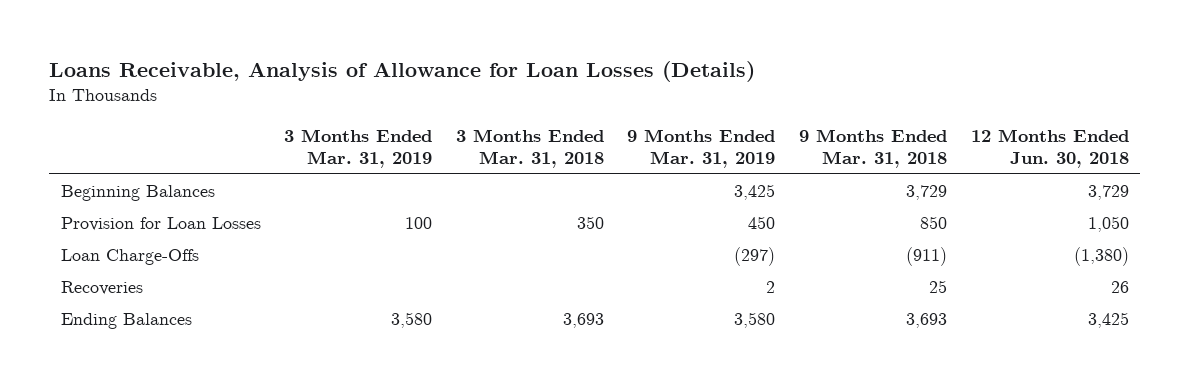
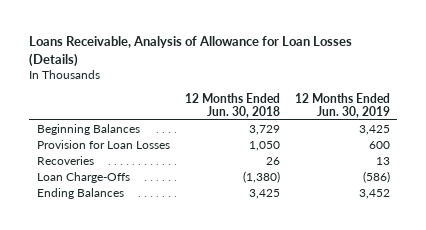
[284,128,433,168] 3 Months Ended Mar. 31, 2019 -> none
[455,128,604,168] 3 Months Ended Mar. 31, 2018 -> none
[627,128,776,168] 9 Months Ended Mar. 31, 2019 -> none
[799,128,948,168] 9 Months Ended Mar. 31, 2018 -> none
none -> [294,92,390,118] 12 Months Ended Jun. 30, 2019
[60,249,199,266] Loan Charge-Offs -> [36,172,130,184] Loan Charge-Offs

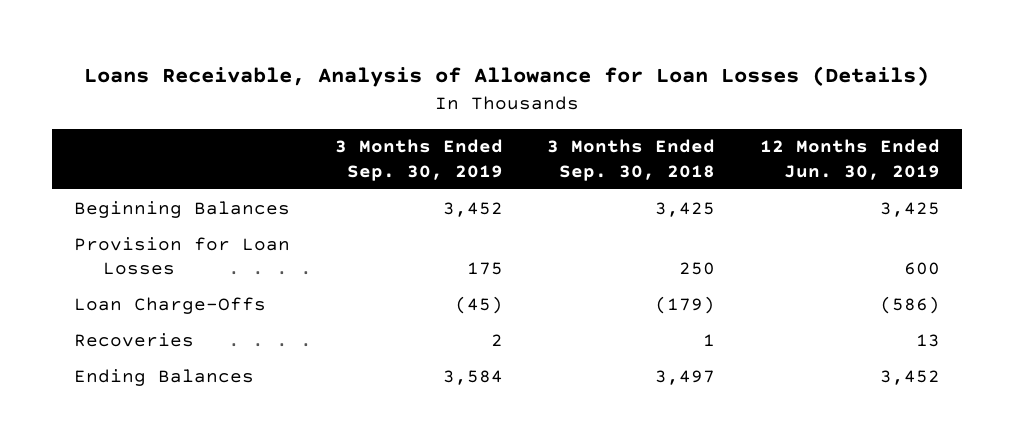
[184,92,280,118] 12 Months Ended Jun. 30, 2018 -> none
none -> [334,139,503,181] 3 Months Ended Sep. 30, 2019
none -> [547,139,716,181] 3 Months Ended Sep. 30, 2018
[36,156,94,166] Recoveries -> [74,332,195,347] Recoveries

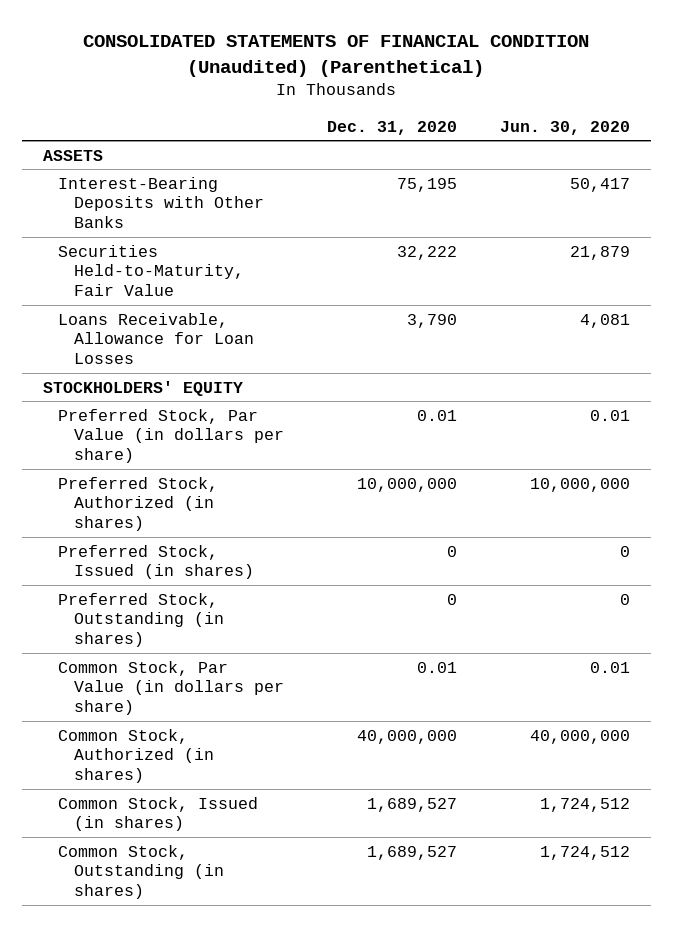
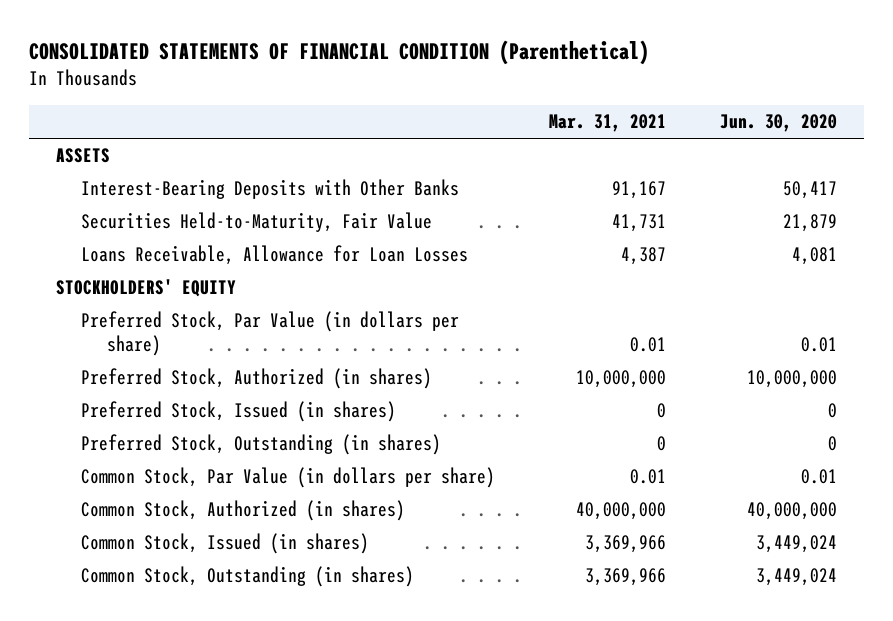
[83,35,590,78] CONSOLIDATED STATEMENTS OF FINANCIAL CONDITION (Unaudited) (Parenthetical) -> [28,39,649,65] CONSOLIDATED STATEMENTS OF FINANCIAL CONDITION (Parenthetical)
[326,120,457,135] Dec. 31, 2020 -> none
none -> [549,114,667,133] Mar. 31, 2021
[539,797,630,812] 1,724,512 -> [756,535,838,554] 3,449,024
[539,845,630,860] 1,724,512 -> [756,568,838,587] 3,449,024

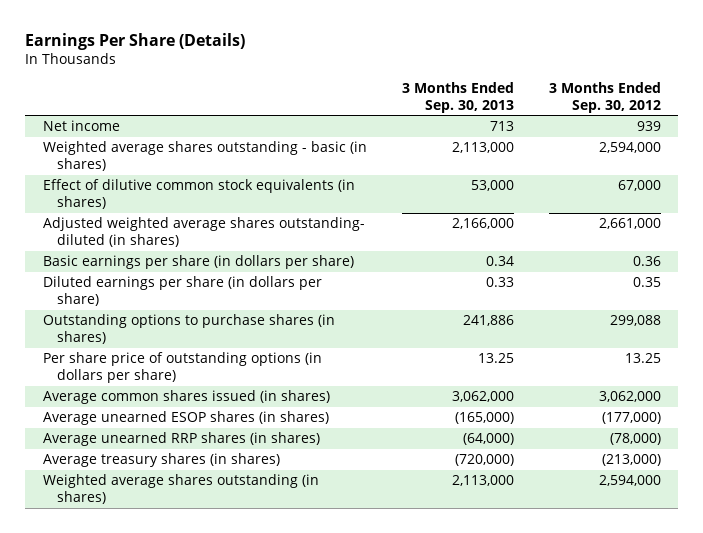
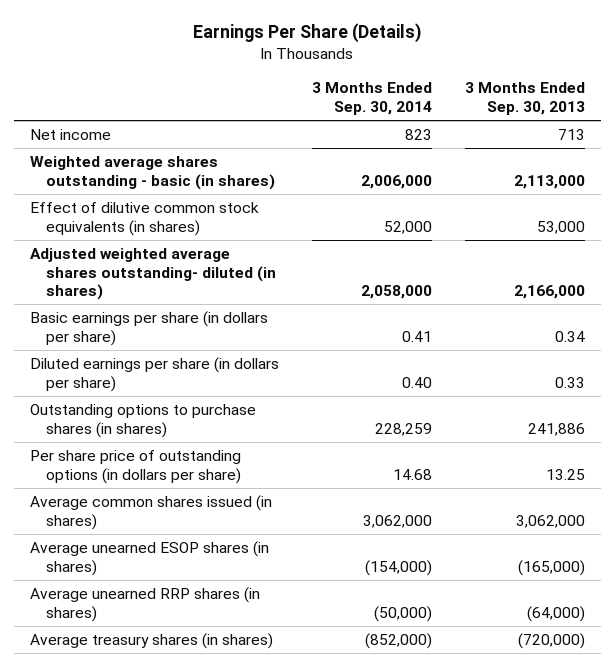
[548,81,661,113] 3 Months Ended Sep. 30, 2012 -> none
none -> [311,82,432,115] 3 Months Ended Sep. 30, 2014
[42,474,319,505] Weighted average shares outstanding (in shares) -> none

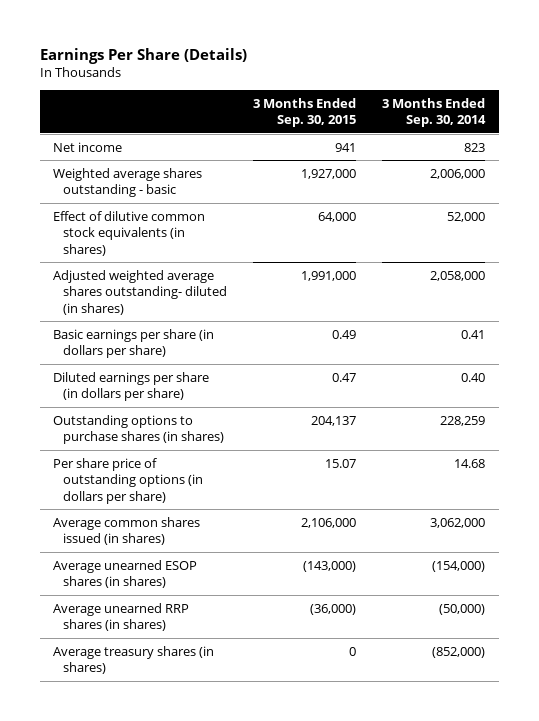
[464,82,585,115] 3 Months Ended Sep. 30, 2013 -> none
none -> [253,97,357,128] 3 Months Ended Sep. 30, 2015
[30,156,275,190] Weighted average shares outstanding - basic (in shares) -> [53,167,203,198] Weighted average shares outstanding - basic

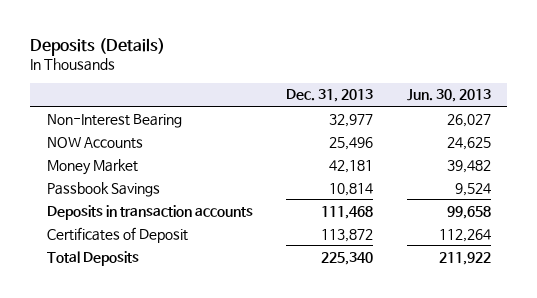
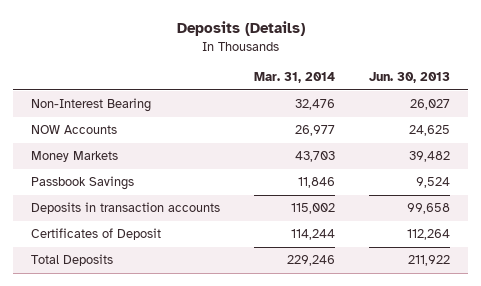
[286,89,374,103] Dec. 31, 2013 -> none
none -> [254,72,336,84] Mar. 31, 2014
[46,158,138,175] Money Market -> [30,151,118,163] Money Markets

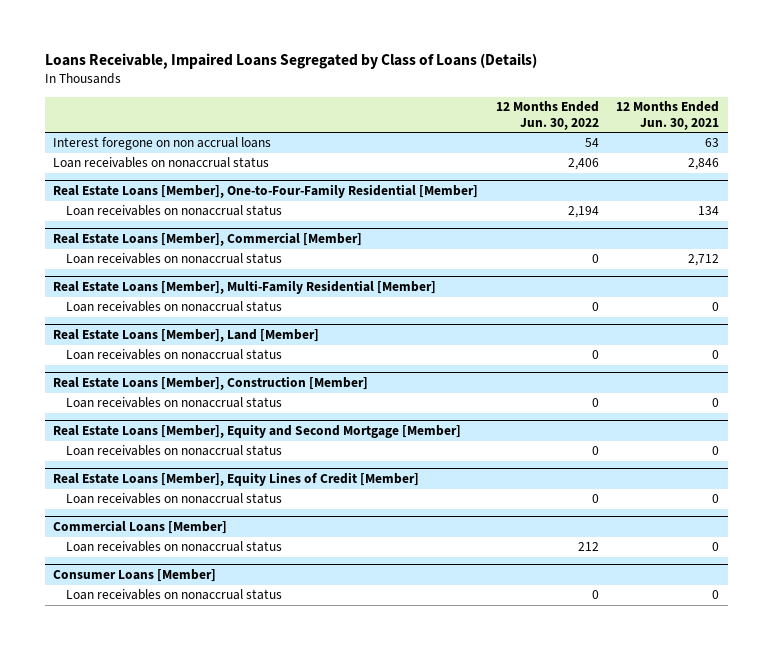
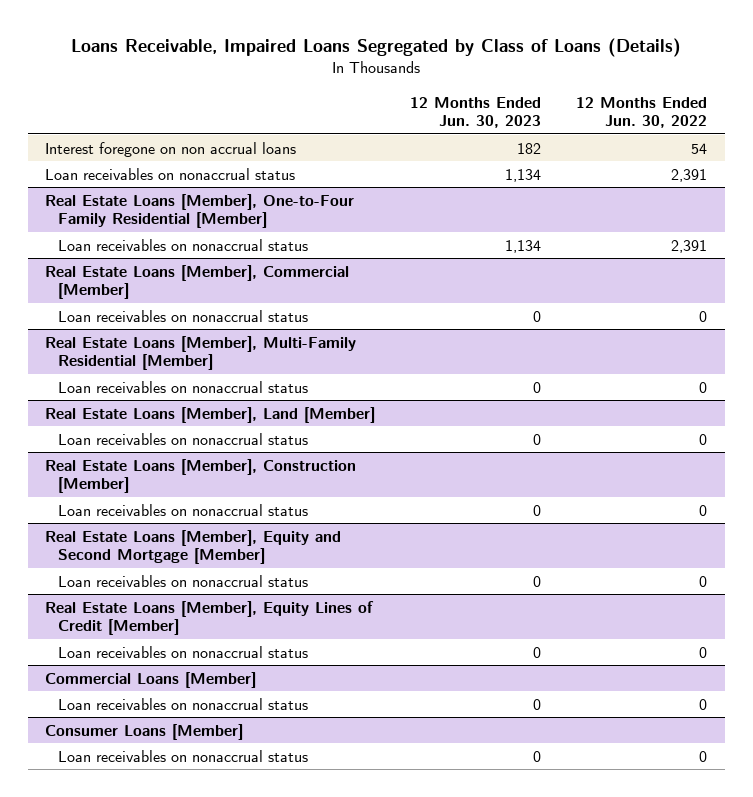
[616,101,720,131] 12 Months Ended Jun. 30, 2021 -> none
none -> [410,96,542,129] 12 Months Ended Jun. 30, 2023
[567,158,599,171] 2,406 -> [671,168,708,182] 2,391
[53,184,479,199] Real Estate Loans [Member], One-to-Four-Family Residential [Member] -> [45,193,355,229] Real Estate Loans [Member], One-to-Four Family Residential [Member]
[567,206,599,219] 2,194 -> [671,239,708,253] 2,391
[577,542,599,552] 212 -> [699,698,708,710] 0

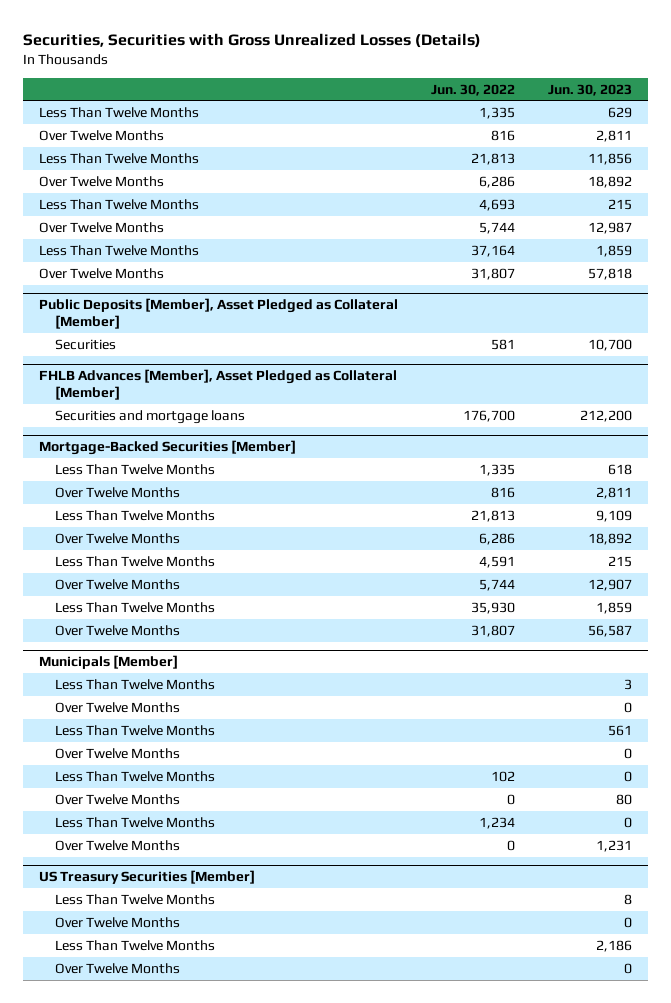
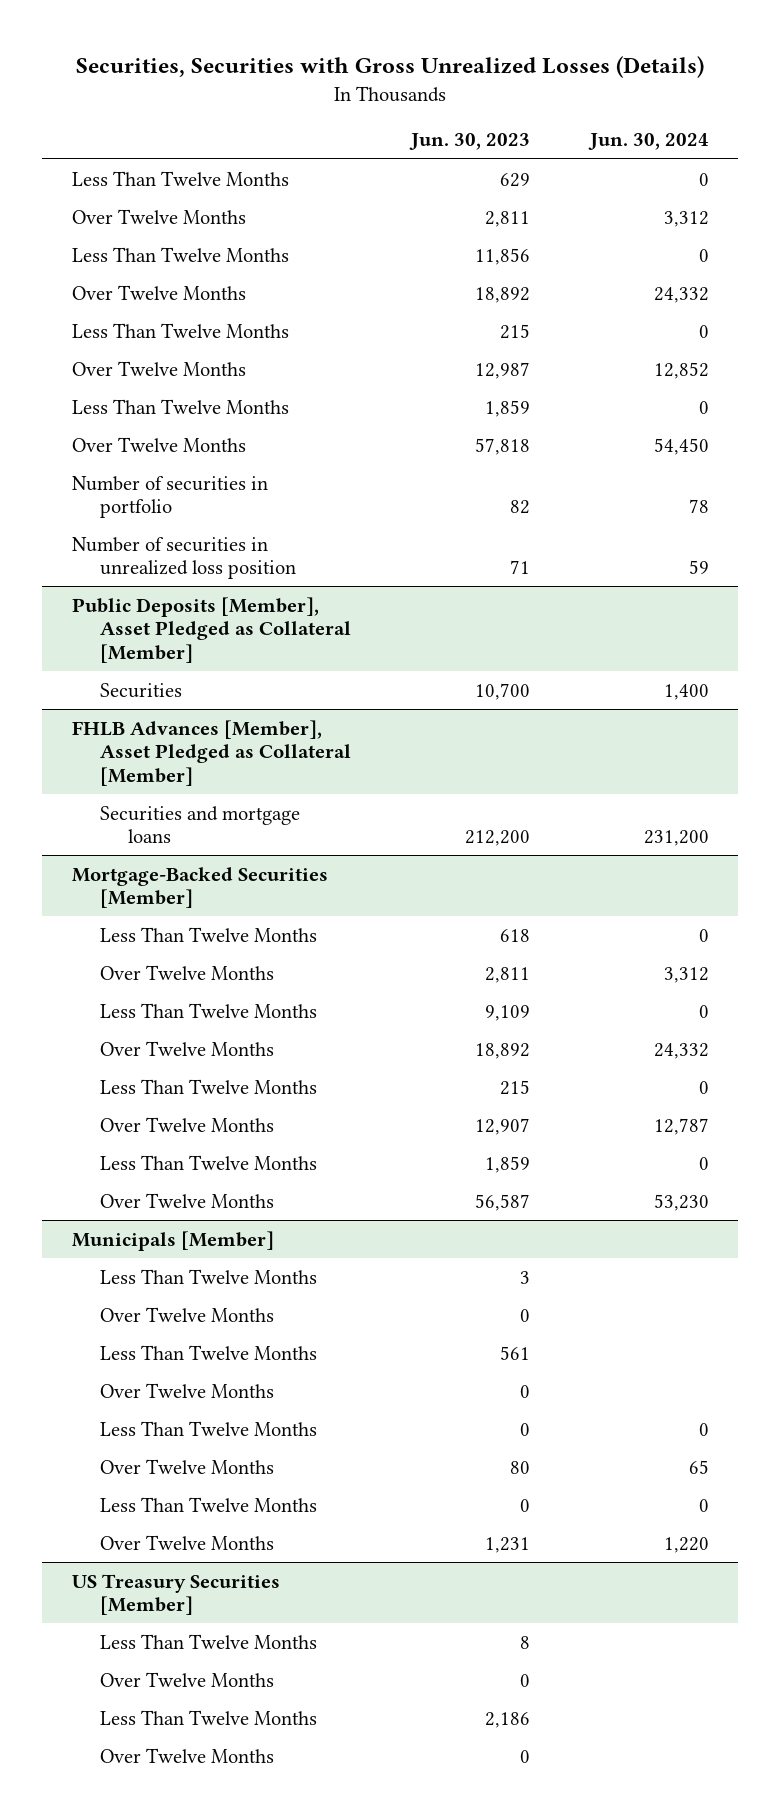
[430,83,515,96] Jun. 30, 2022 -> none
none -> [587,133,709,151] Jun. 30, 2024
none -> [71,475,268,519] Number of securities in portfolio
none -> [71,536,296,580] Number of securities in unrealized loss position

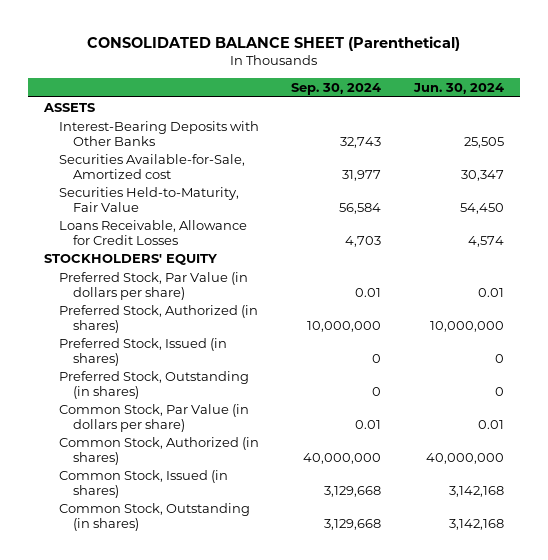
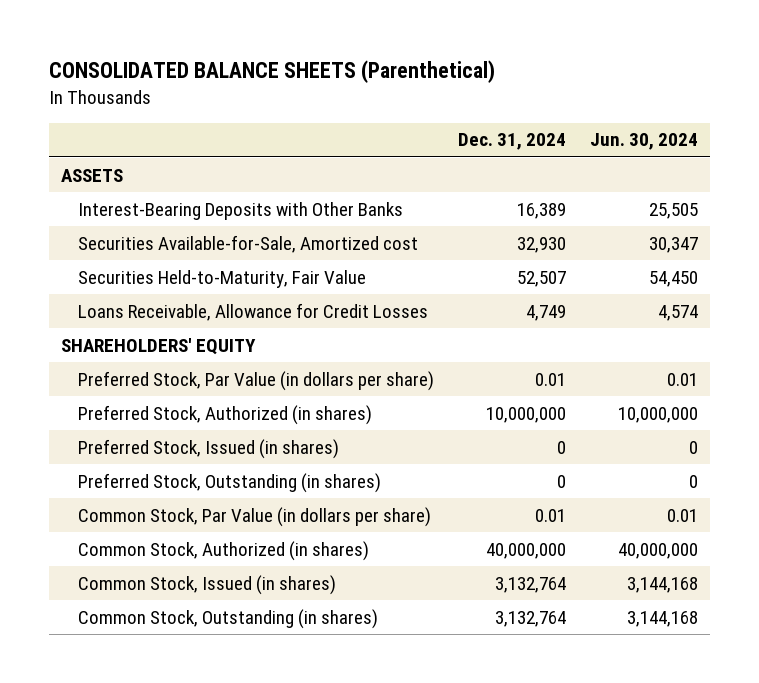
[86,36,460,52] CONSOLIDATED BALANCE SHEET (Parenthetical) -> [49,60,496,84] CONSOLIDATED BALANCE SHEETS (Parenthetical)
[291,82,382,95] Sep. 30, 2024 -> none
none -> [458,133,567,151] Dec. 31, 2024
[44,253,218,265] STOCKHOLDERS' EQUITY -> [61,337,257,355] SHAREHOLDERS' EQUITY
[448,485,504,497] 3,142,168 -> [627,576,699,593] 3,144,168
[448,518,504,530] 3,142,168 -> [627,610,699,627] 3,144,168

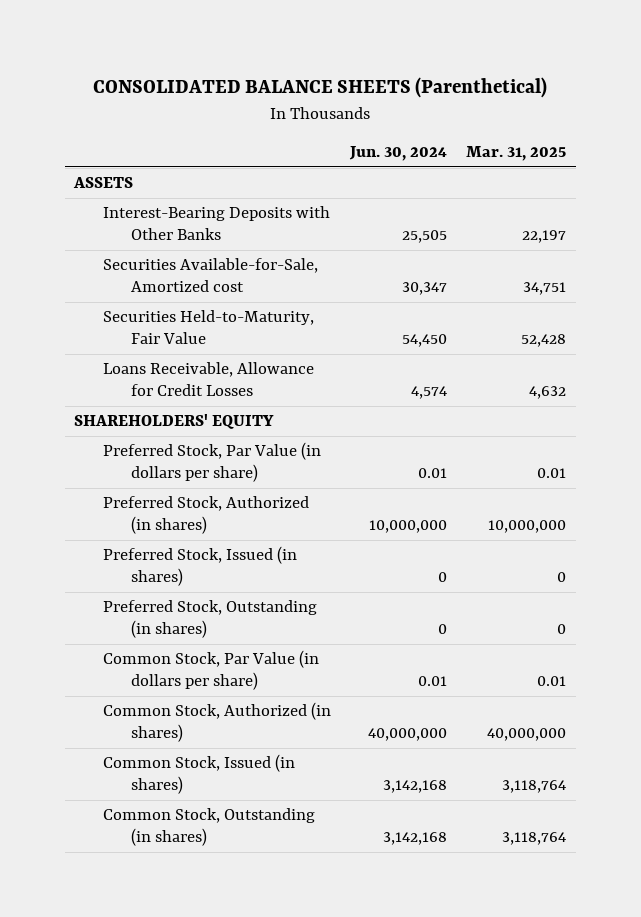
[458,133,567,151] Dec. 31, 2024 -> none
none -> [466,146,567,162] Mar. 31, 2025
[627,576,699,593] 3,144,168 -> [382,780,447,794] 3,142,168
[627,610,699,627] 3,144,168 -> [382,832,447,846] 3,142,168

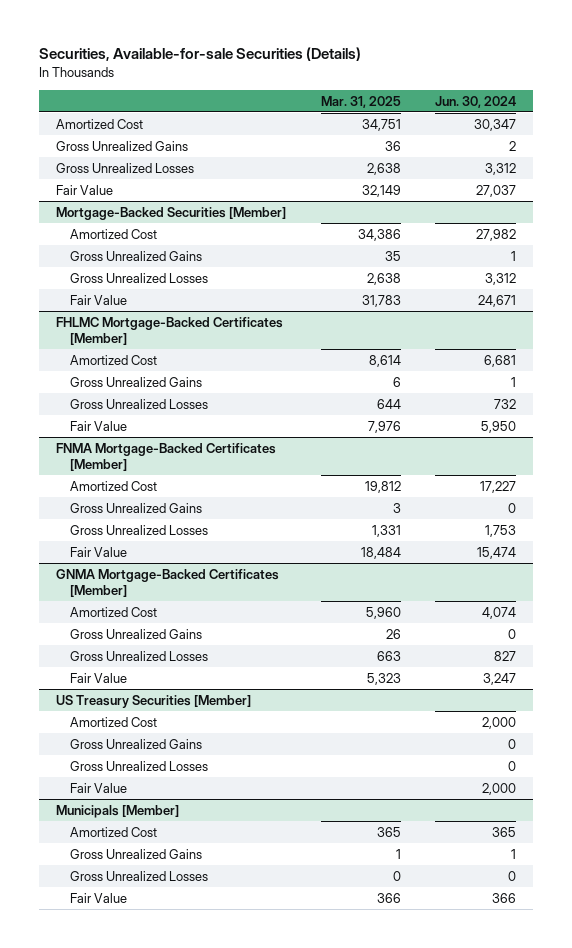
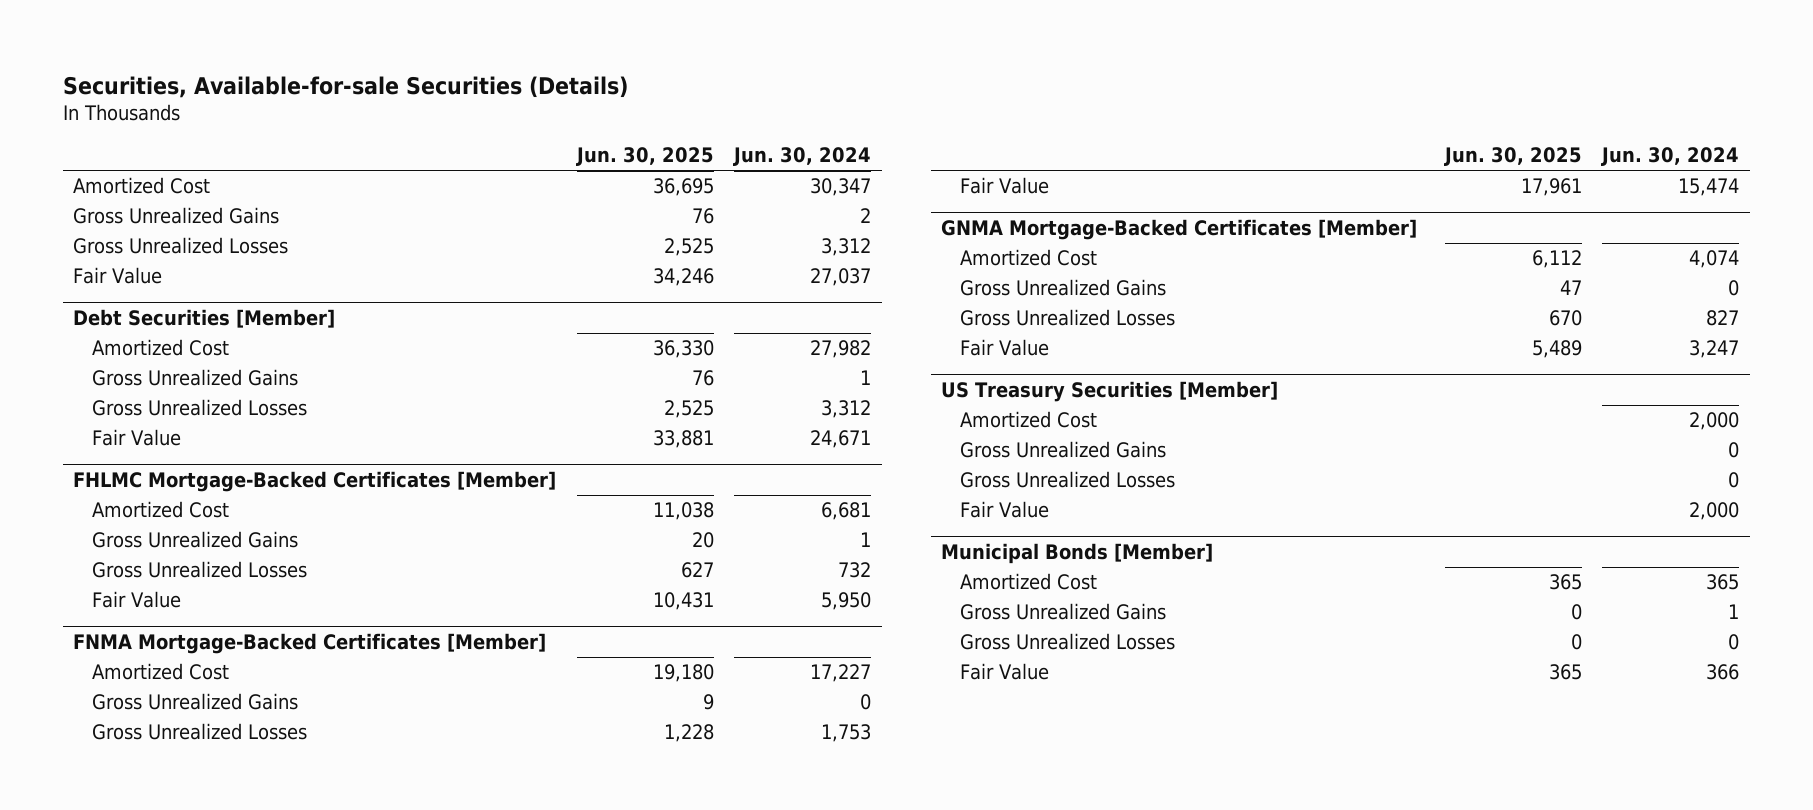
[320,95,401,108] Mar. 31, 2025 -> none
none -> [575,147,714,167] Jun. 30, 2025
[56,206,287,220] Mortgage-Backed Securities [Member] -> none
none -> [73,308,336,328] Debt Securities [Member]
[56,804,180,818] Municipals [Member] -> [941,542,1214,564] Municipal Bonds [Member]

